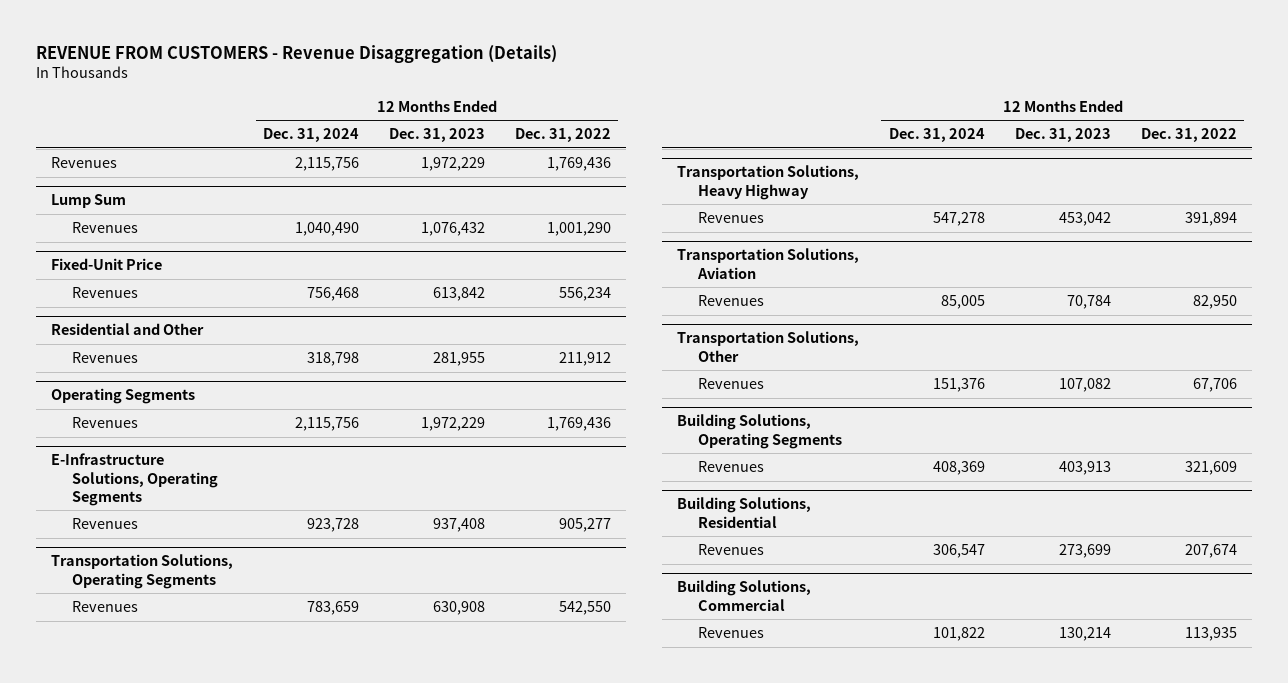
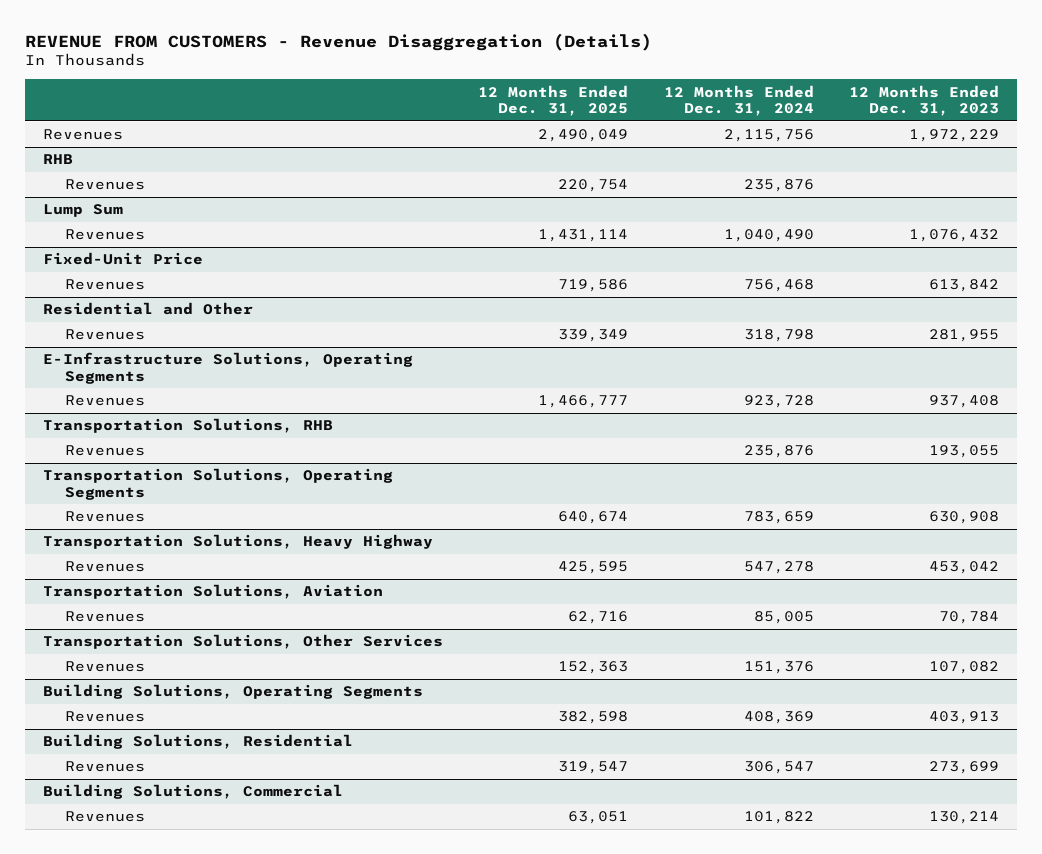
[514,128,611,143] Dec. 31, 2022 -> none
none -> [478,84,629,117] 12 Months Ended Dec. 31, 2025
none -> [42,154,73,165] RHB
none -> [64,179,145,191] Revenues
[51,388,196,405] Operating Segments -> none
[71,417,138,429] Revenues -> none
none -> [42,418,333,434] Transportation Solutions, RHB
none -> [64,445,145,457] Revenues
[677,331,860,362] Transportation Solutions, Other -> [42,634,443,650] Transportation Solutions, Other Services

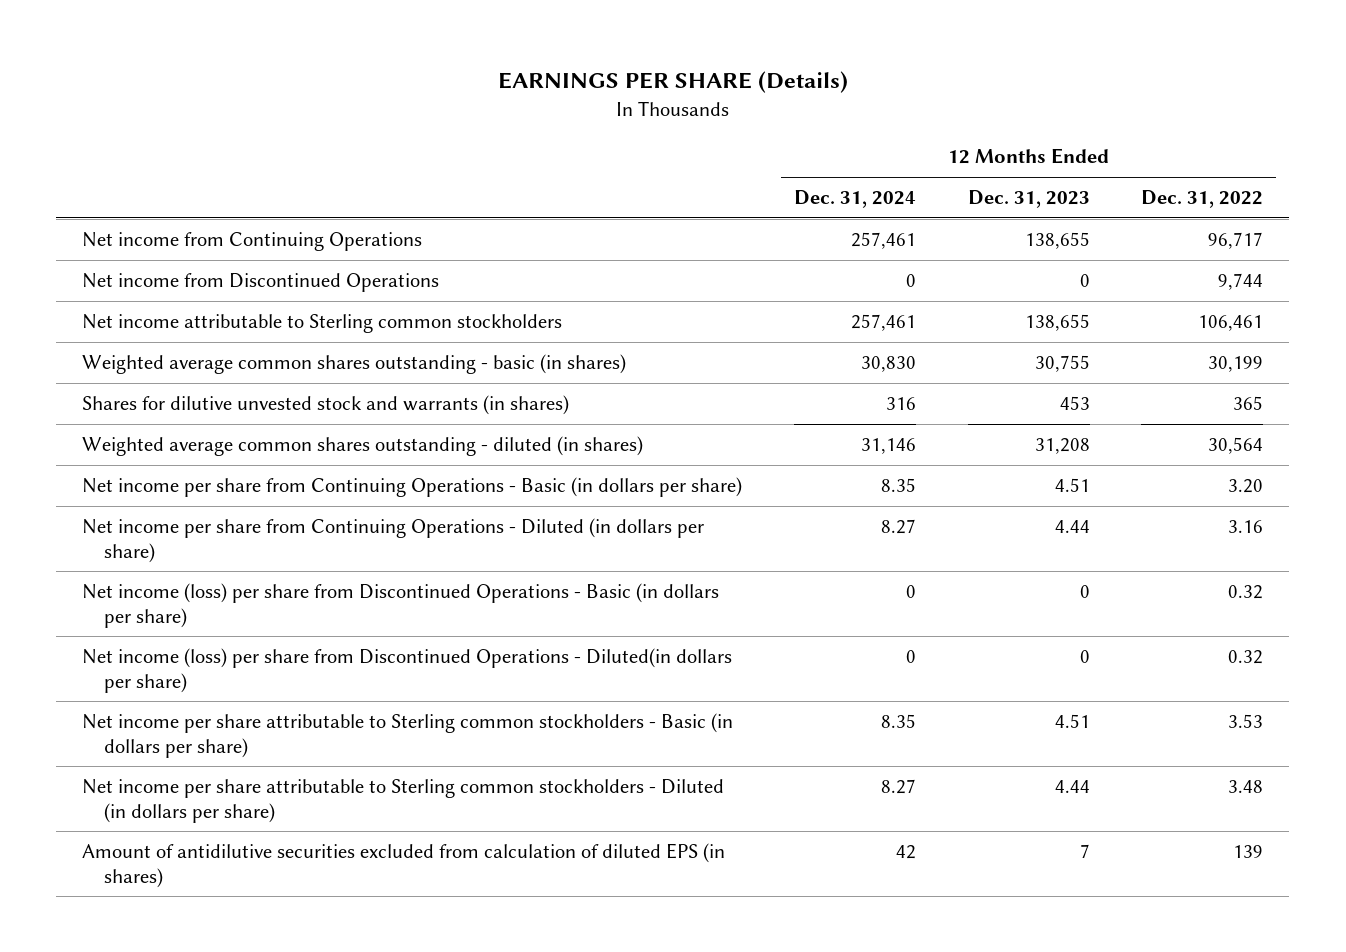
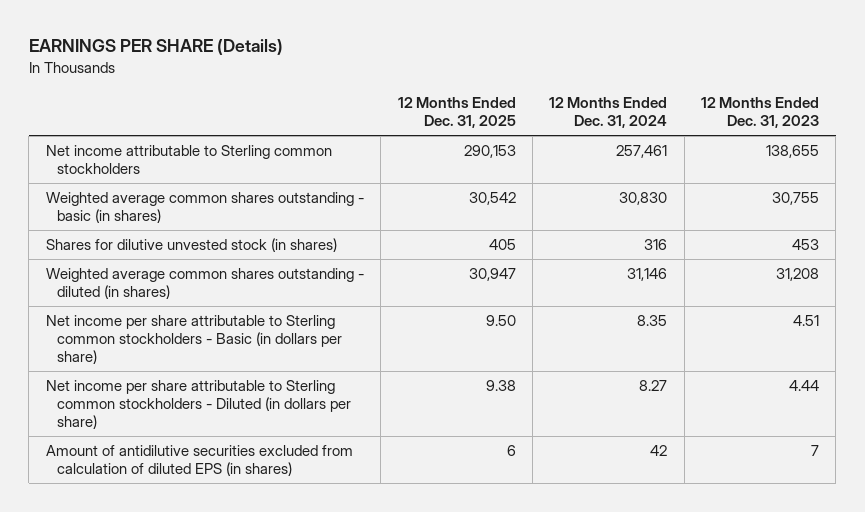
[1141,190,1264,209] Dec. 31, 2022 -> none
none -> [397,97,516,129] 12 Months Ended Dec. 31, 2025
[82,232,423,252] Net income from Continuing Operations -> none
[82,273,440,293] Net income from Discontinued Operations -> none
[82,395,570,416] Shares for dilutive unvested stock and warrants (in shares) -> [45,238,337,253] Shares for dilutive unvested stock (in shares)
[82,477,743,498] Net income per share from Continuing Operations - Basic (in dollars per share) -> none
[82,518,705,563] Net income per share from Continuing Operations - Diluted (in dollars per share) -> none
[82,583,720,628] Net income (loss) per share from Discontinued Operations - Basic (in dollars per share) -> none
[82,648,733,693] Net income (loss) per share from Discontinued Operations - Diluted(in dollars per share) -> none

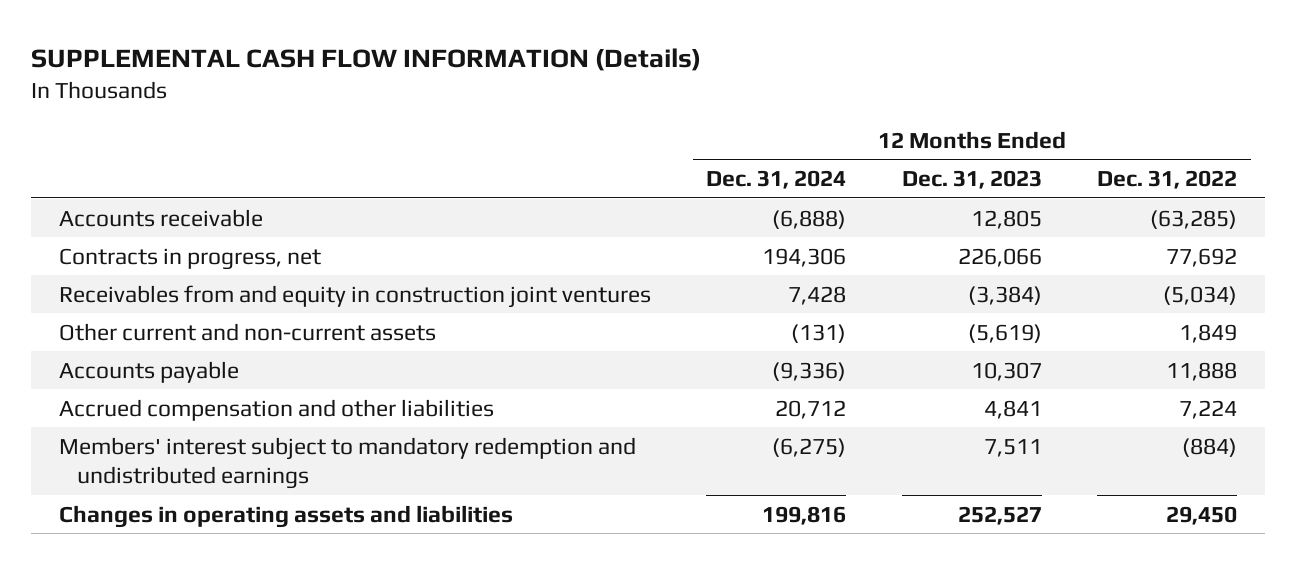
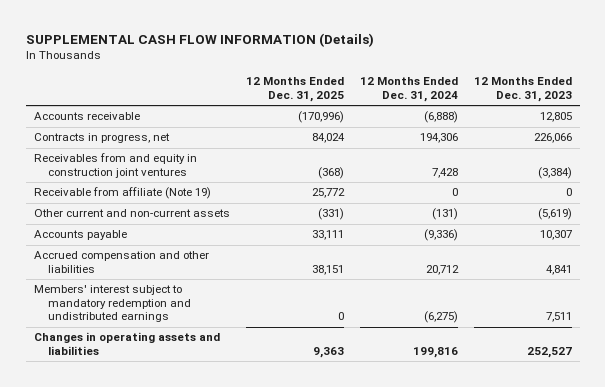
[1097,169,1238,189] Dec. 31, 2022 -> none
none -> [245,77,344,102] 12 Months Ended Dec. 31, 2025
none -> [33,187,211,200] Receivable from affiliate (Note 19)

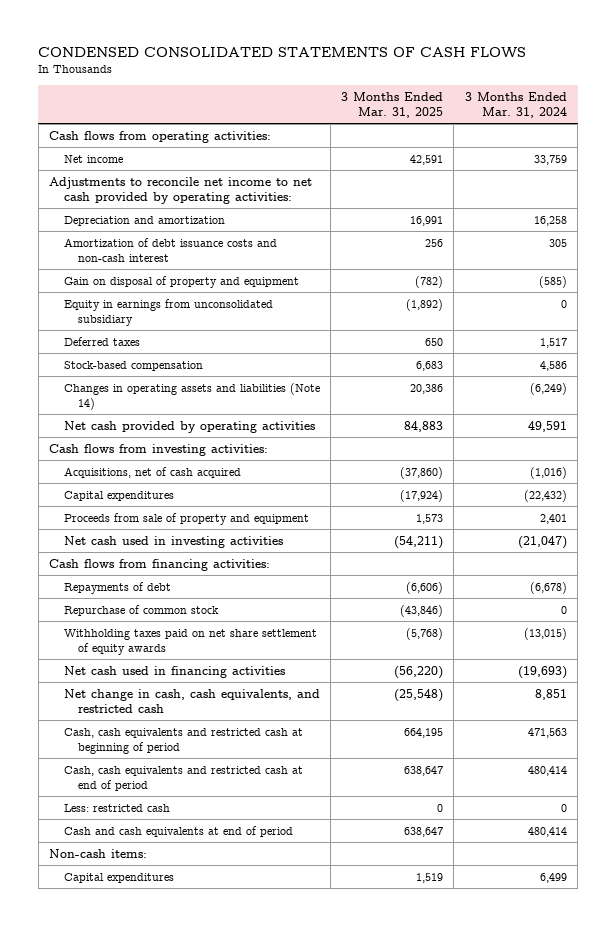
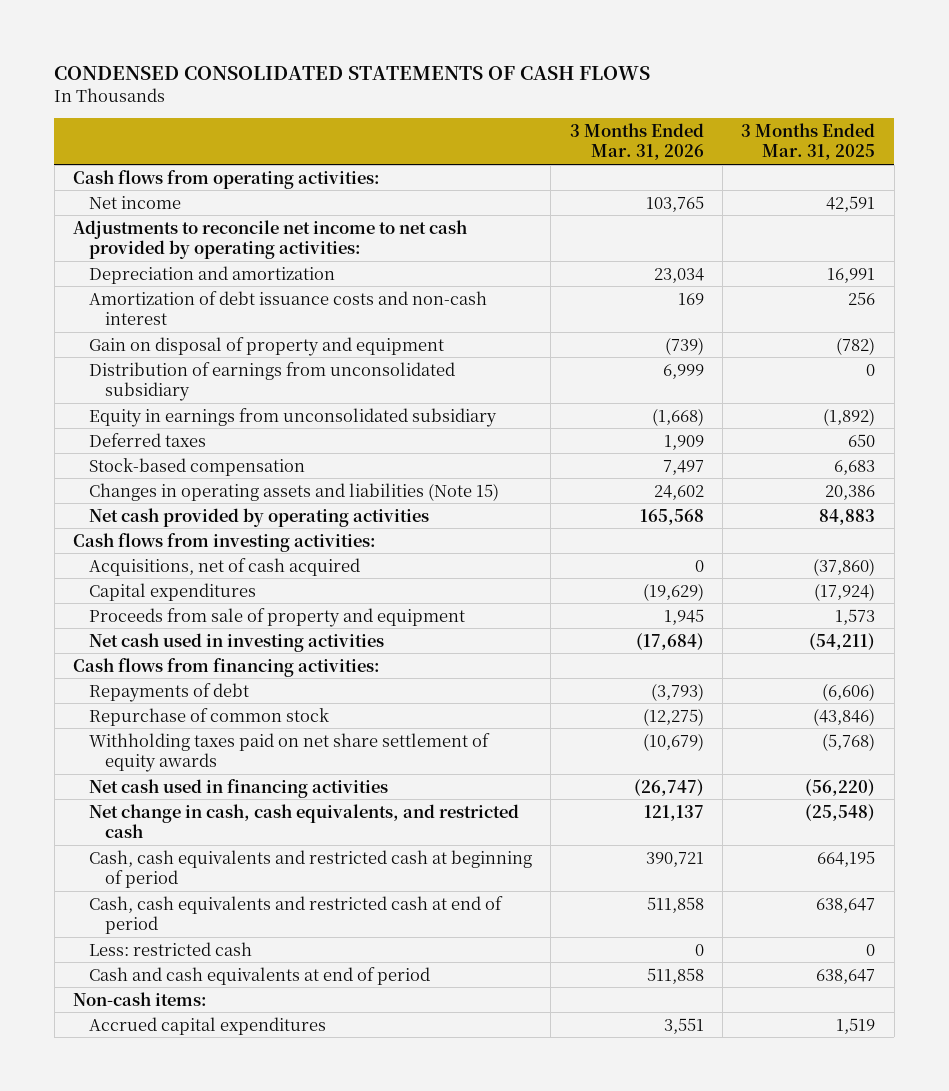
[464,91,567,118] 3 Months Ended Mar. 31, 2024 -> none
none -> [569,122,704,161] 3 Months Ended Mar. 31, 2026
none -> [89,361,456,402] Distribution of earnings from unconsolidated subsidiary
[63,382,320,410] Changes in operating assets and liabilities (Note 14) -> [89,482,500,501] Changes in operating assets and liabilities (Note 15)
[63,872,174,883] Capital expenditures -> [89,1016,327,1035] Accrued capital expenditures

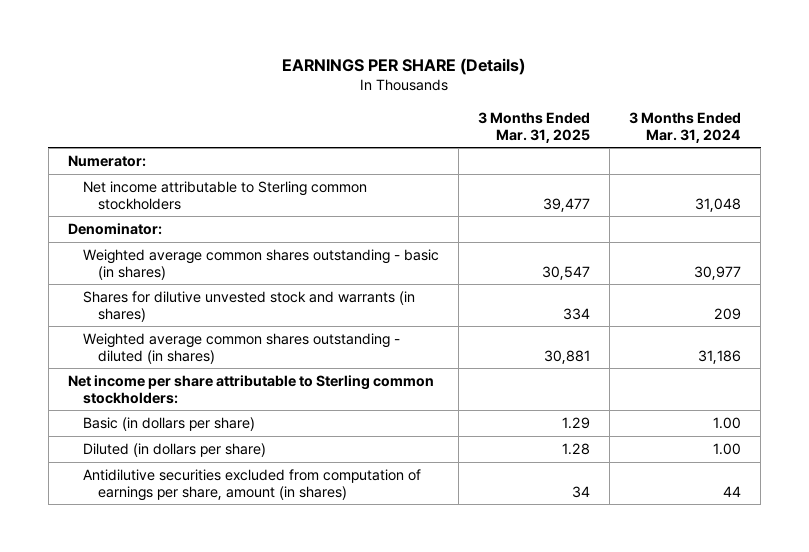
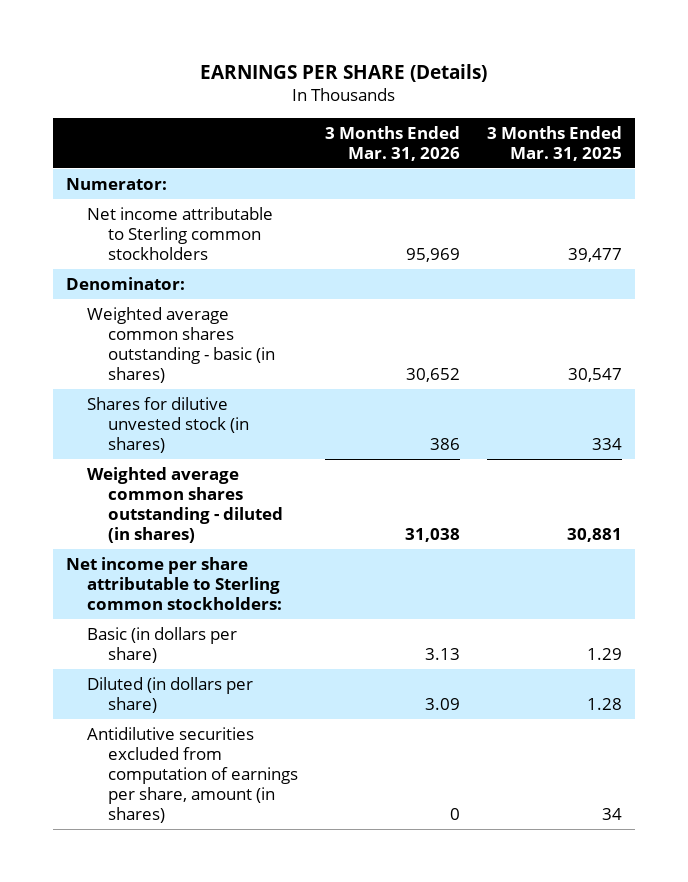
[629,111,742,143] 3 Months Ended Mar. 31, 2024 -> none
none -> [325,125,461,161] 3 Months Ended Mar. 31, 2026
[82,290,415,322] Shares for dilutive unvested stock and warrants (in shares) -> [87,396,250,453] Shares for dilutive unvested stock (in shares)

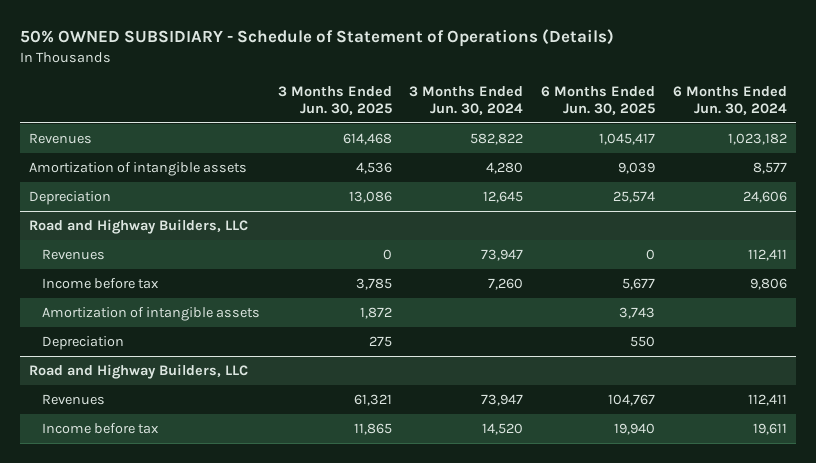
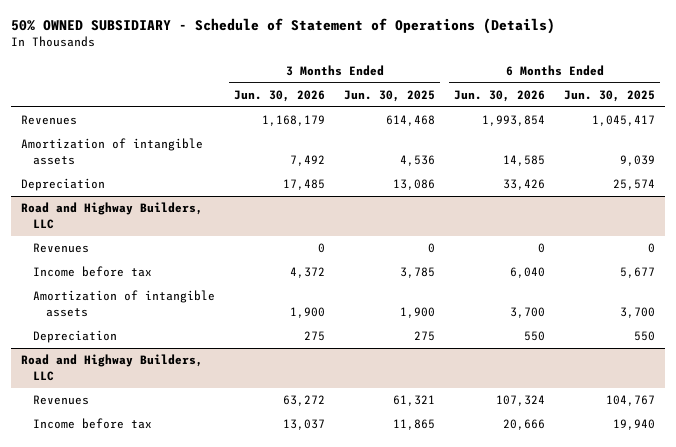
[409,85,524,116] 3 Months Ended Jun. 30, 2024 -> none
[673,85,788,116] 6 Months Ended Jun. 30, 2024 -> none
none -> [234,89,326,102] Jun. 30, 2026
none -> [454,89,546,102] Jun. 30, 2026
[359,306,392,319] 1,872 -> [400,306,436,318] 1,900
[619,306,656,319] 3,743 -> [620,306,656,318] 3,700

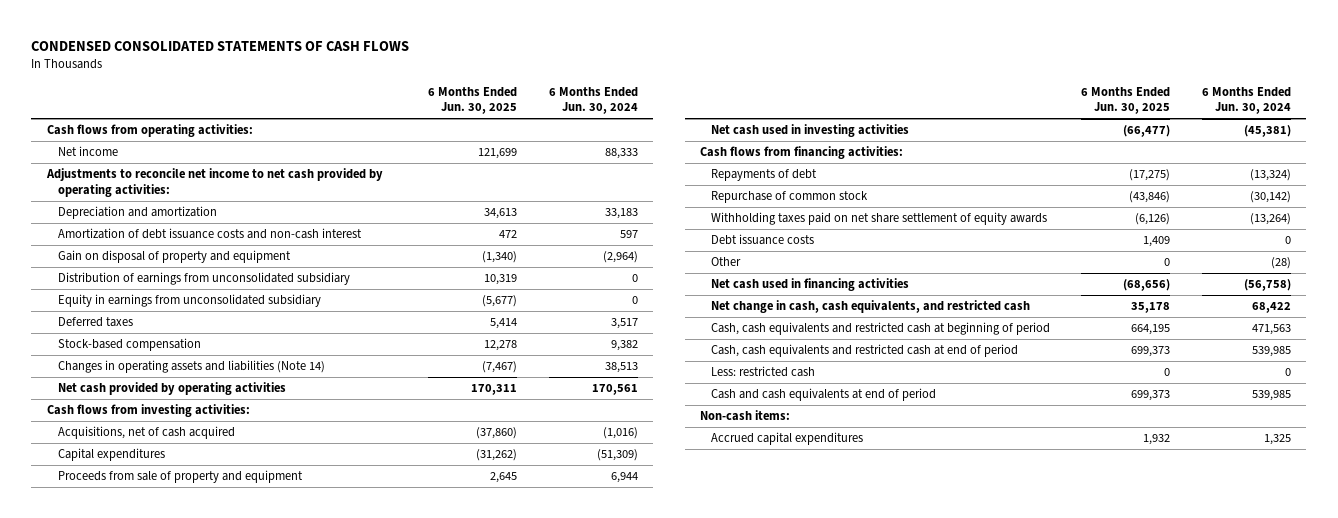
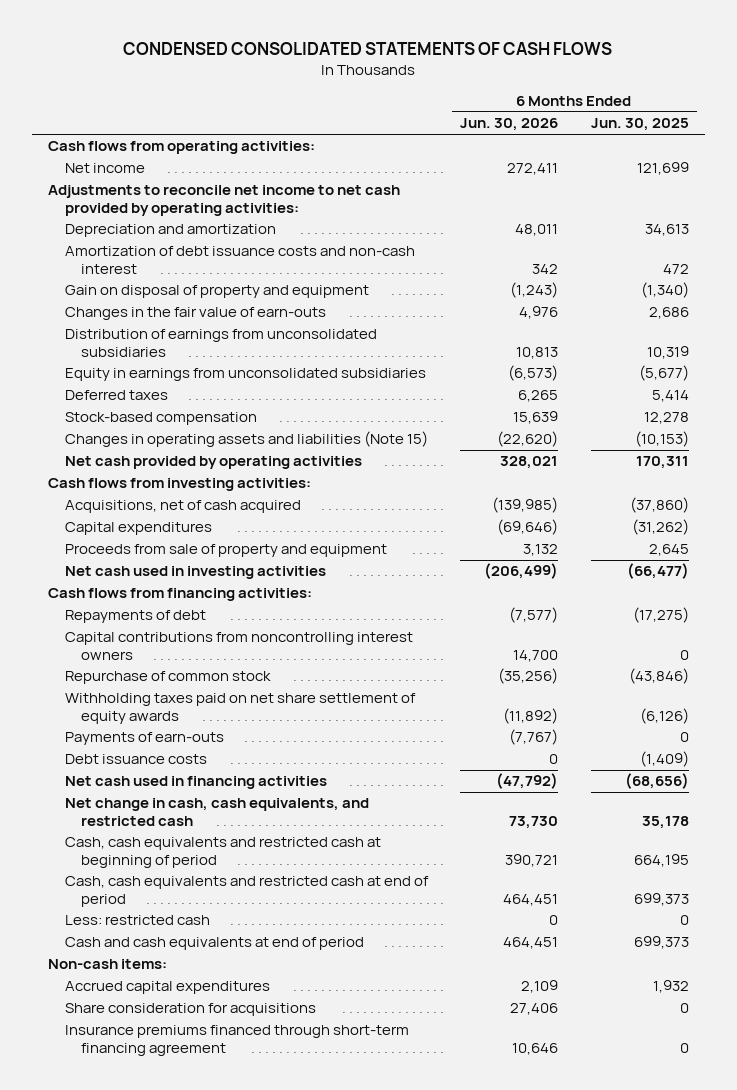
[548,86,638,115] 6 Months Ended Jun. 30, 2024 -> none
none -> [460,118,559,132] Jun. 30, 2026
none -> [64,307,326,321] Changes in the fair value of earn-outs
[57,272,350,286] Distribution of earnings from unconsolidated subsidiary -> [64,329,377,357] Distribution of earnings from unconsolidated subsidiaries
[57,294,321,308] Equity in earnings from unconsolidated subsidiary -> [64,368,426,382] Equity in earnings from unconsolidated subsidiaries
[57,360,325,374] Changes in operating assets and liabilities (Note 14) -> [64,431,428,448] Changes in operating assets and liabilities (Note 15)
[482,361,518,374] (7,467) -> [634,431,689,448] (10,153)
none -> [64,632,413,660] Capital contributions from noncontrolling interest owners
[711,257,742,267] Other -> none
none -> [64,732,224,746] Payments of earn-outs
[1143,236,1171,248] 1,409 -> [639,751,689,768] (1,409)
none -> [64,1003,316,1017] Share consideration for acquisitions
none -> [64,1025,409,1056] Insurance premiums financed through short-term financing agreement

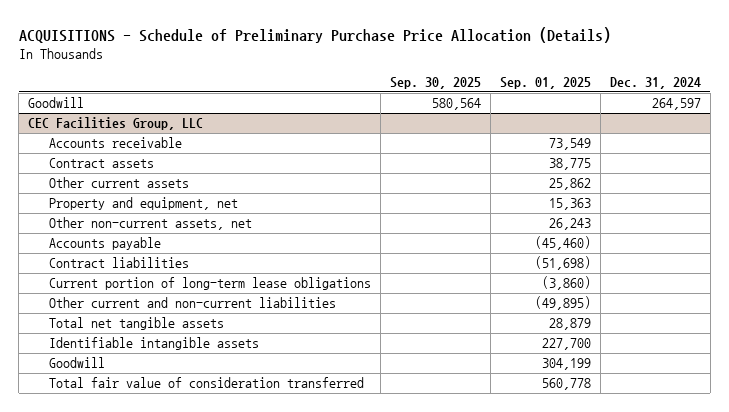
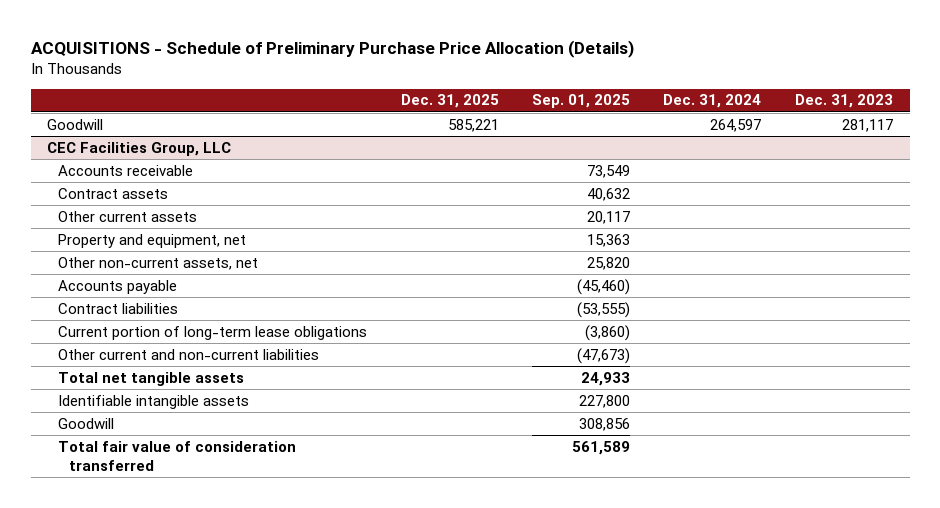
[390,77,482,90] Sep. 30, 2025 -> none
none -> [400,94,499,109] Dec. 31, 2025
none -> [794,94,893,109] Dec. 31, 2023
[548,158,591,171] 38,775 -> [587,187,631,201] 40,632
[548,178,591,191] 25,862 -> [587,210,631,224] 20,117
[548,218,591,231] 26,243 -> [587,256,631,270] 25,820
[534,256,591,271] (51,698) -> [577,301,631,318] (53,555)
[534,296,591,311] (49,895) -> [577,347,631,364] (47,673)
[548,318,591,331] 28,879 -> [581,371,631,386] 24,933
[541,338,591,351] 227,700 -> [579,394,631,408] 227,800
[541,358,591,371] 304,199 -> [579,417,631,431] 308,856
[541,378,591,391] 560,778 -> [572,440,631,455] 561,589

